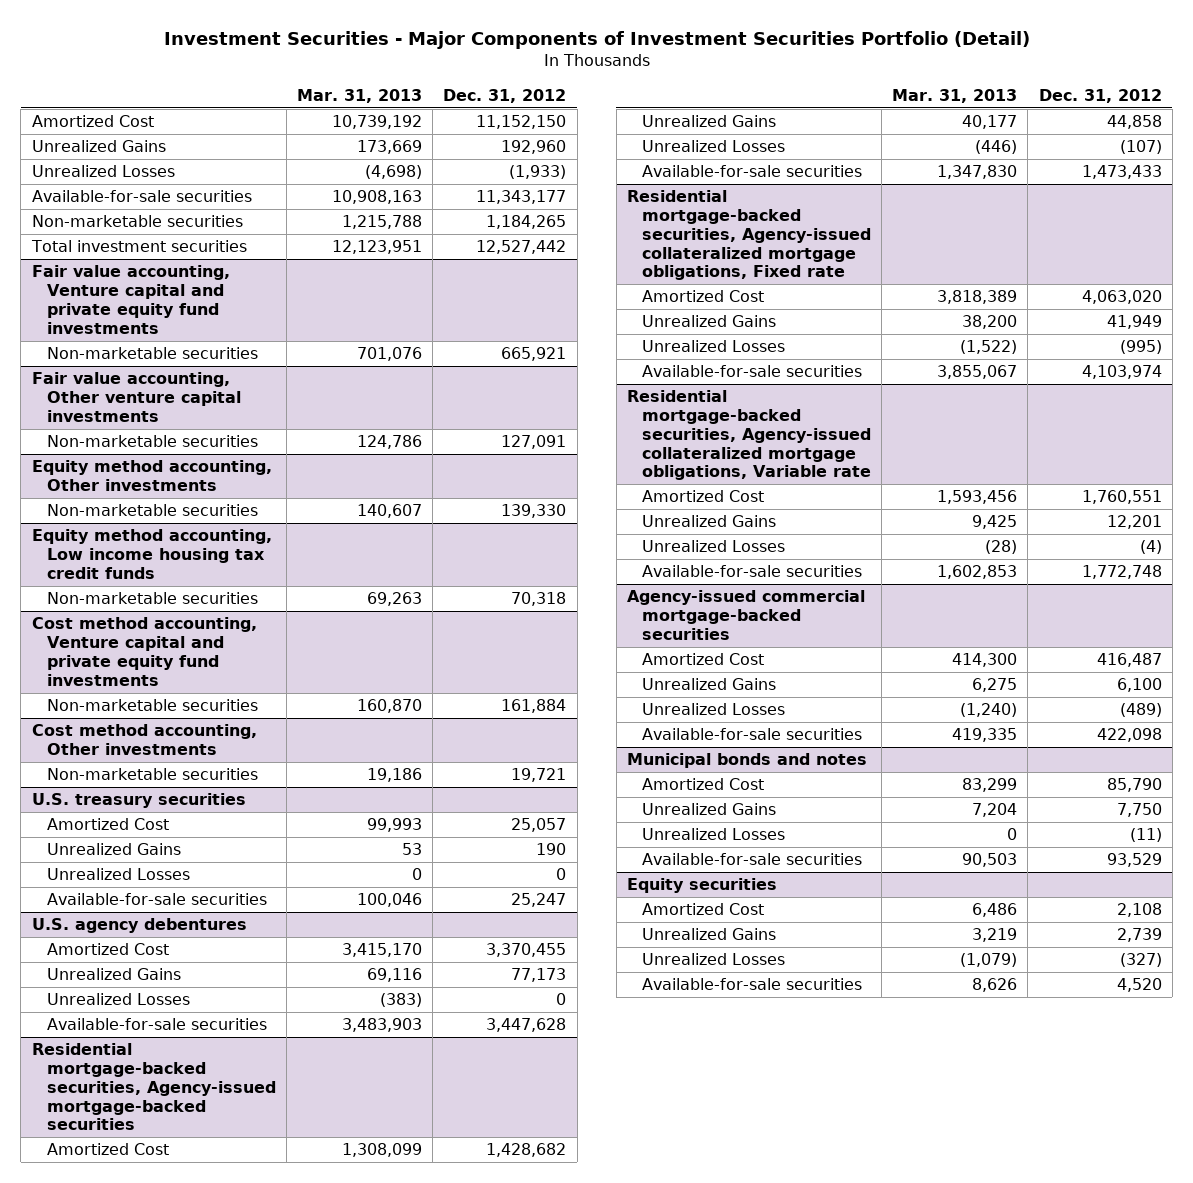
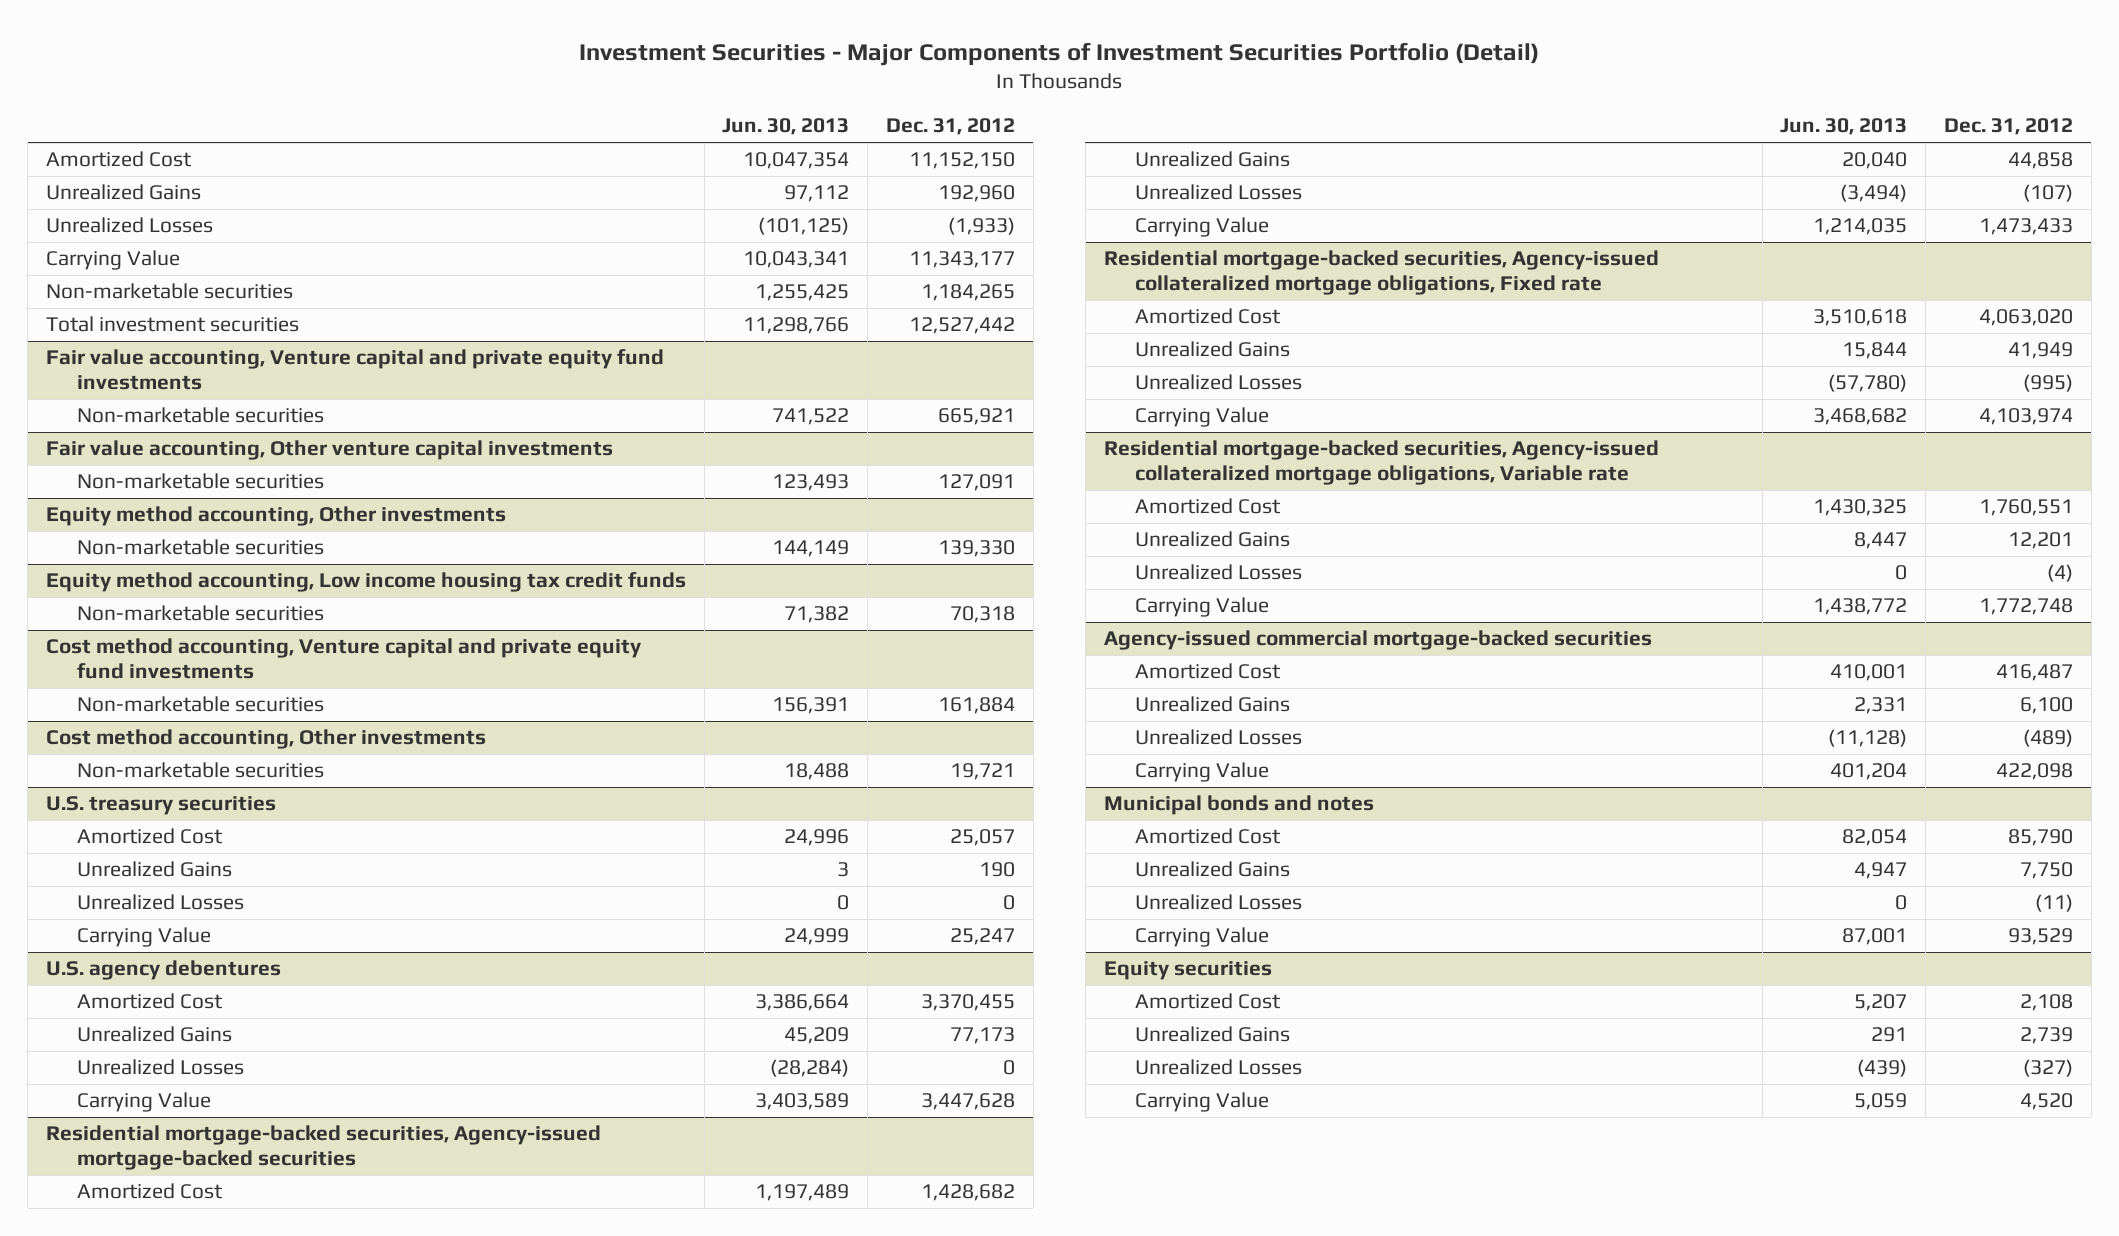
[297,88,423,103] Mar. 31, 2013 -> none
none -> [722,118,850,136] Jun. 30, 2013
[31,190,252,203] Available-for-sale securities -> [45,250,180,271] Carrying Value
[46,893,267,906] Available-for-sale securities -> [77,927,212,948] Carrying Value
[46,1018,267,1031] Available-for-sale securities -> [77,1092,212,1113] Carrying Value
[641,165,862,178] Available-for-sale securities -> [1135,217,1270,238] Carrying Value
[641,365,862,378] Available-for-sale securities -> [1135,407,1270,428] Carrying Value
[641,565,862,578] Available-for-sale securities -> [1135,597,1270,618] Carrying Value
[641,728,862,741] Available-for-sale securities -> [1135,762,1270,783] Carrying Value
[641,853,862,866] Available-for-sale securities -> [1135,927,1270,948] Carrying Value
[641,978,862,991] Available-for-sale securities -> [1135,1092,1270,1113] Carrying Value

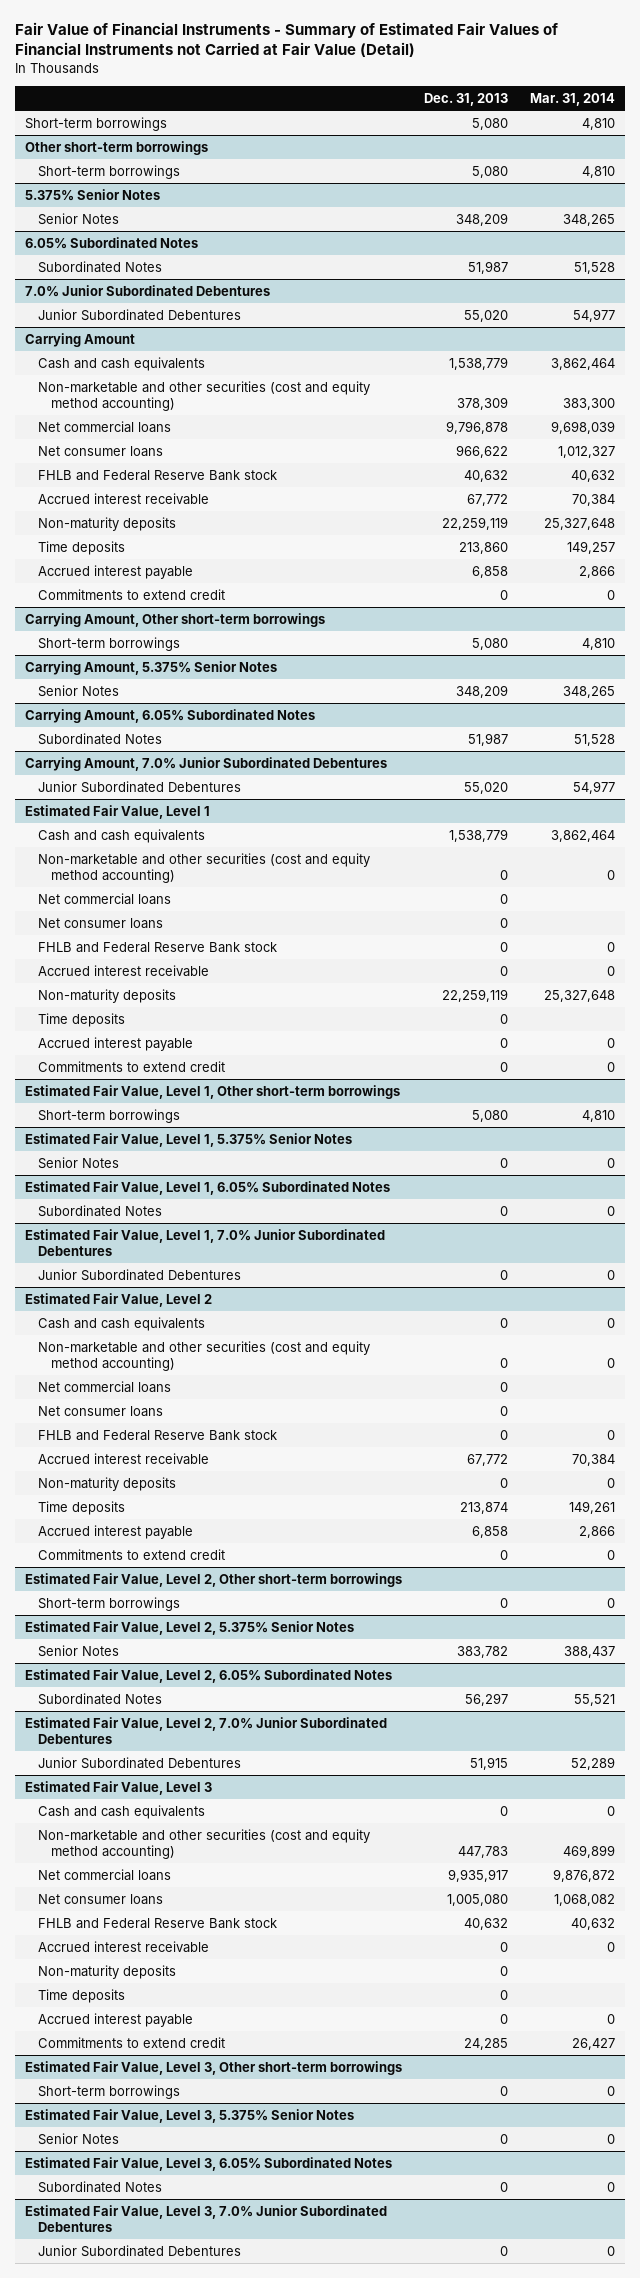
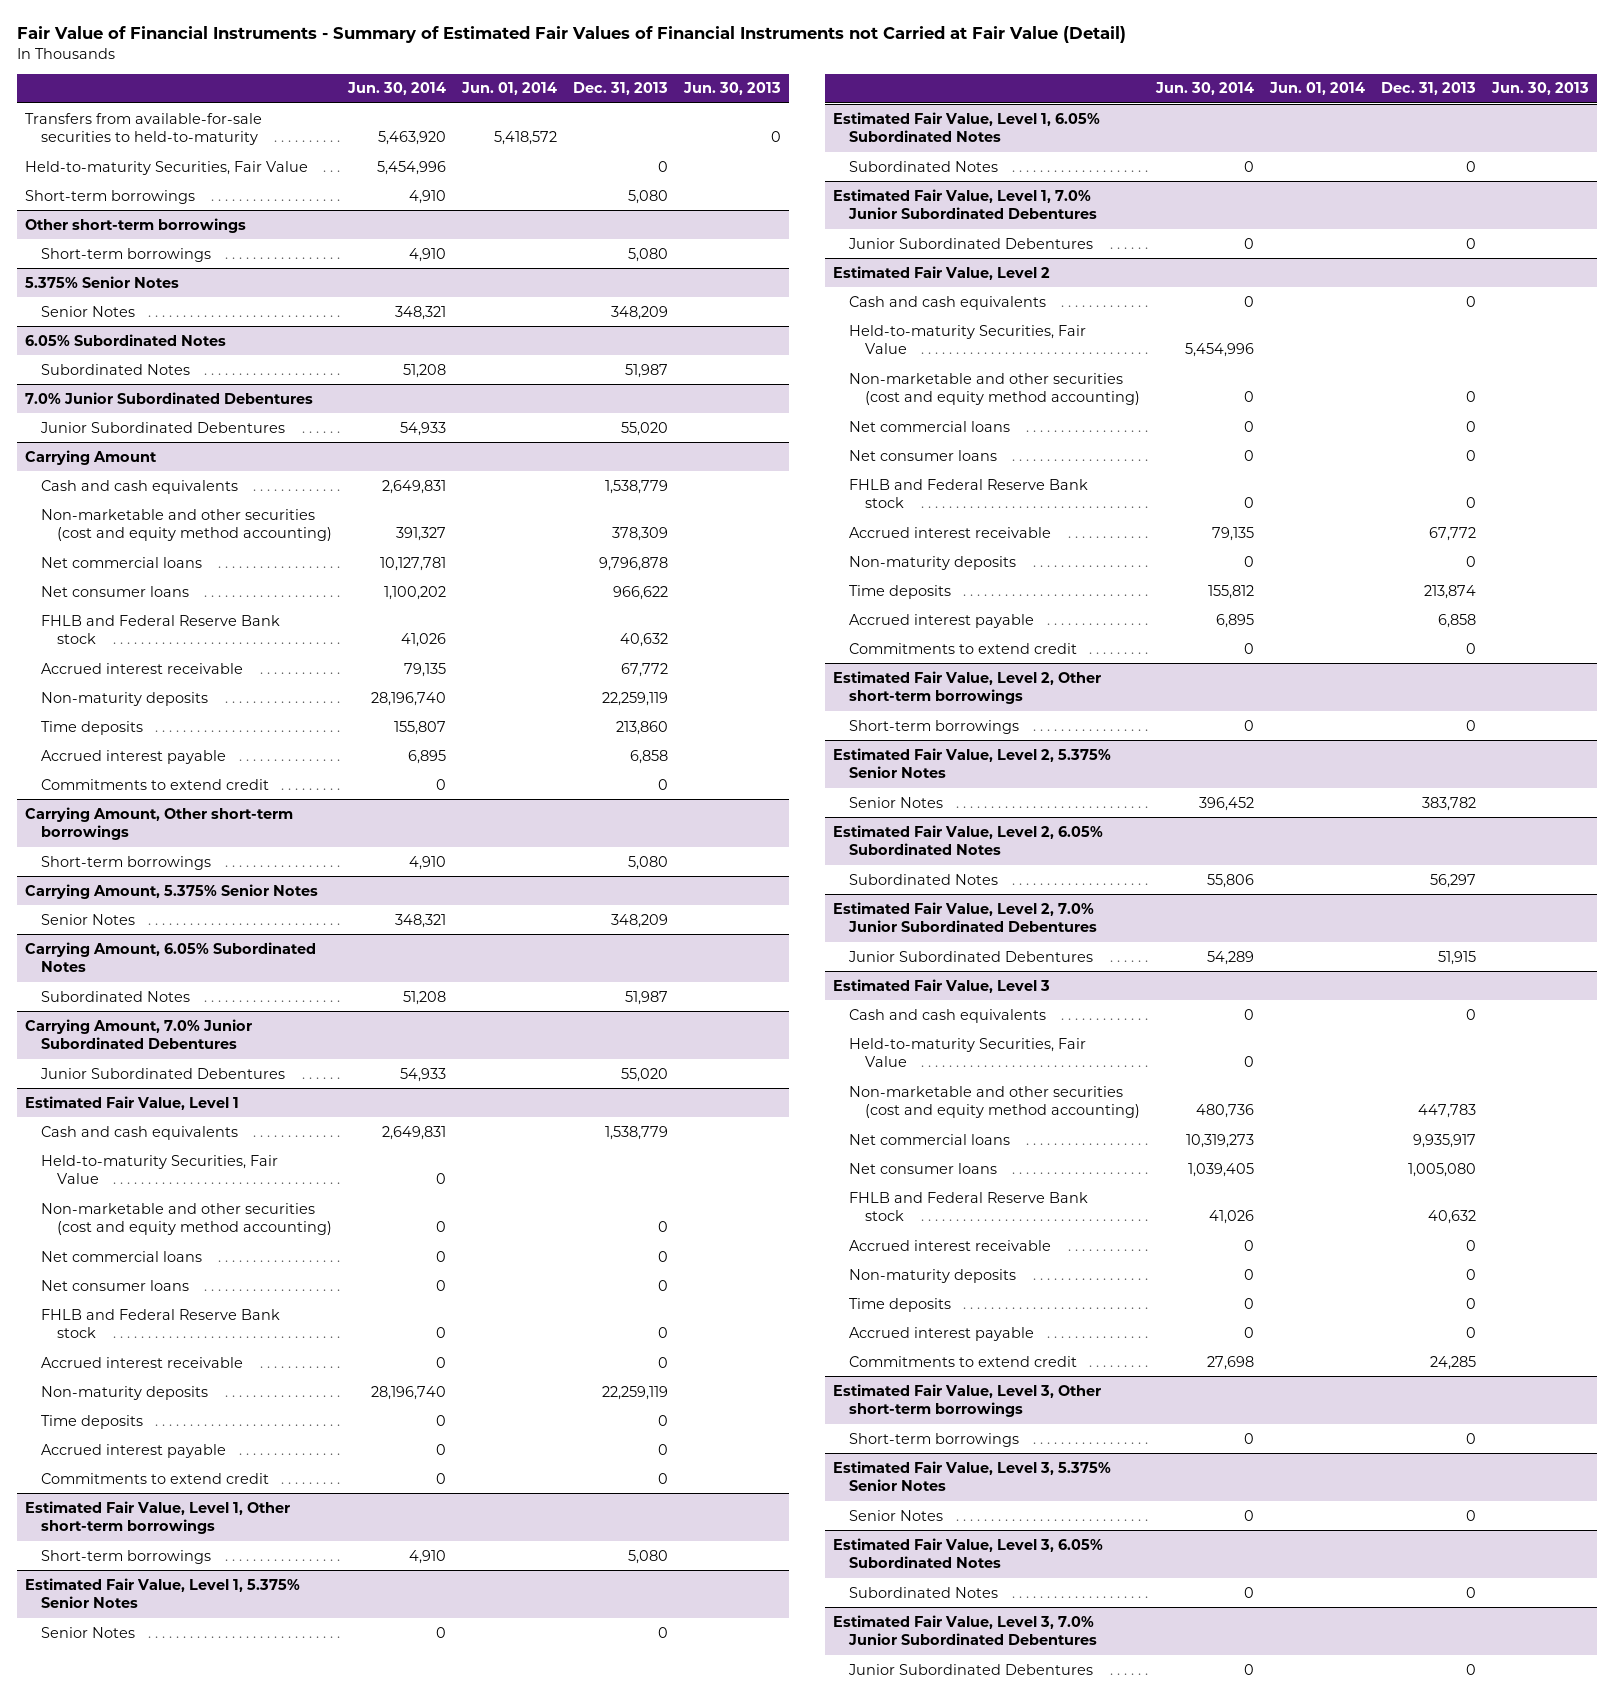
[529,92,615,106] Mar. 31, 2014 -> none
none -> [347,82,447,96] Jun. 30, 2014
none -> [461,82,558,96] Jun. 01, 2014
none -> [682,82,781,96] Jun. 30, 2013
none -> [24,112,262,146] Transfers from available-for-sale securities to held-to-maturity
none -> [24,160,308,175] Held-to-maturity Securities, Fair Value
none -> [41,1154,279,1185] Held-to-maturity Securities, Fair Value
none -> [849,324,1087,355] Held-to-maturity Securities, Fair Value
none -> [849,1037,1087,1068] Held-to-maturity Securities, Fair Value

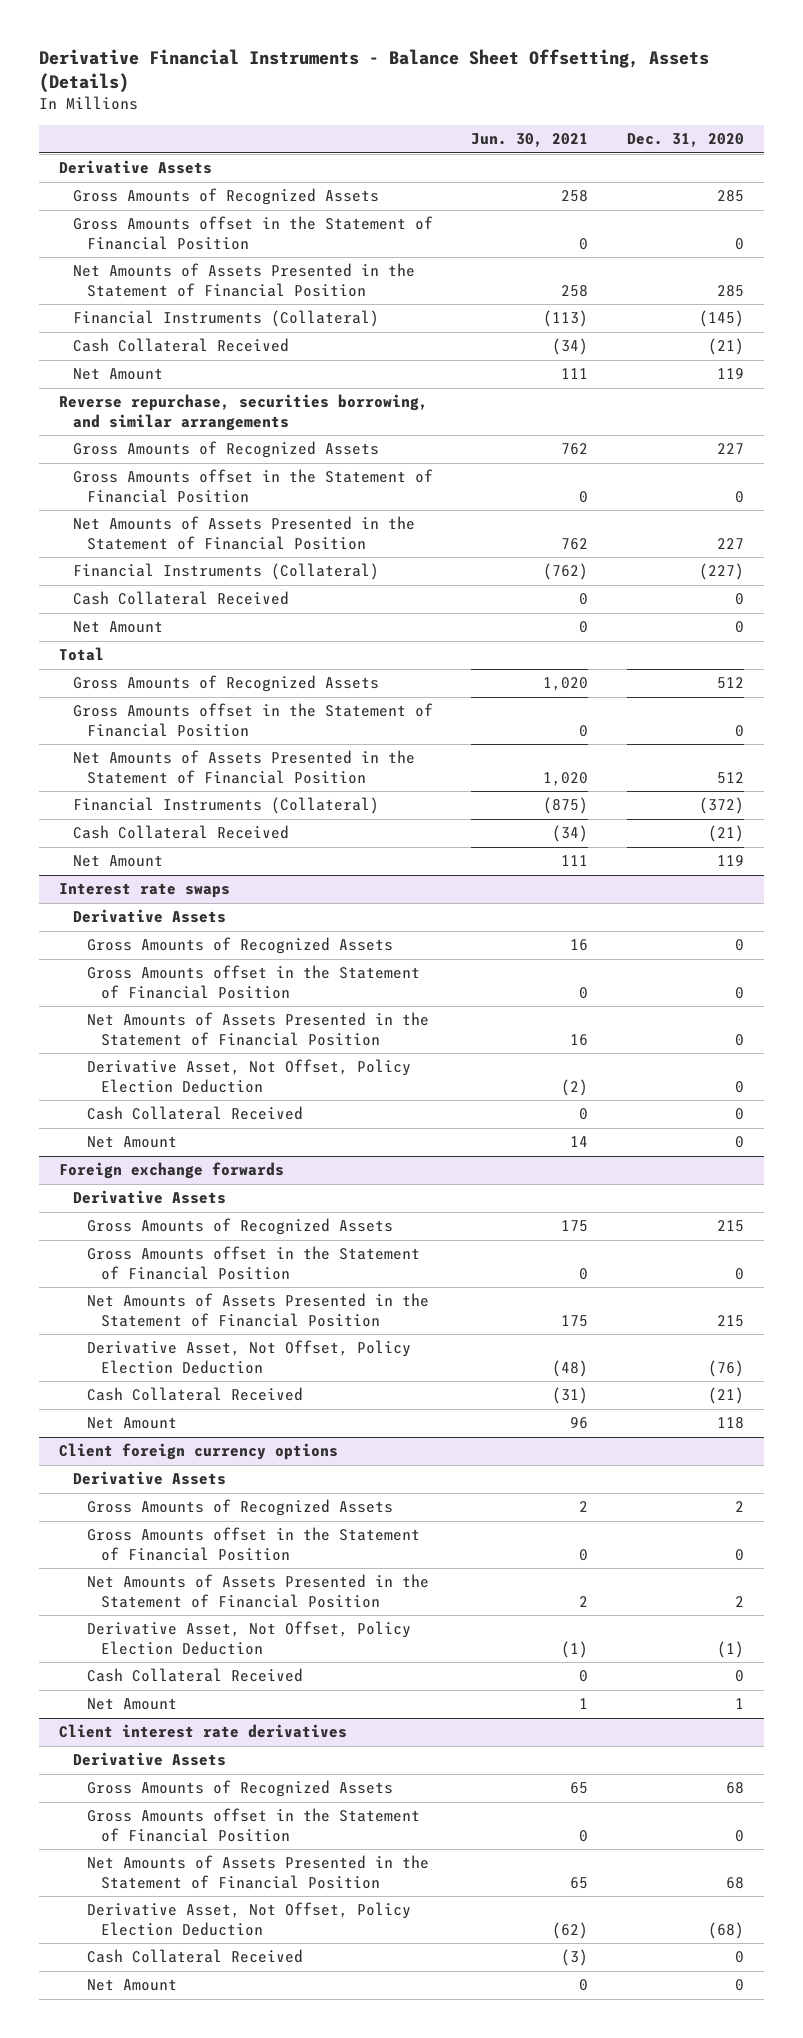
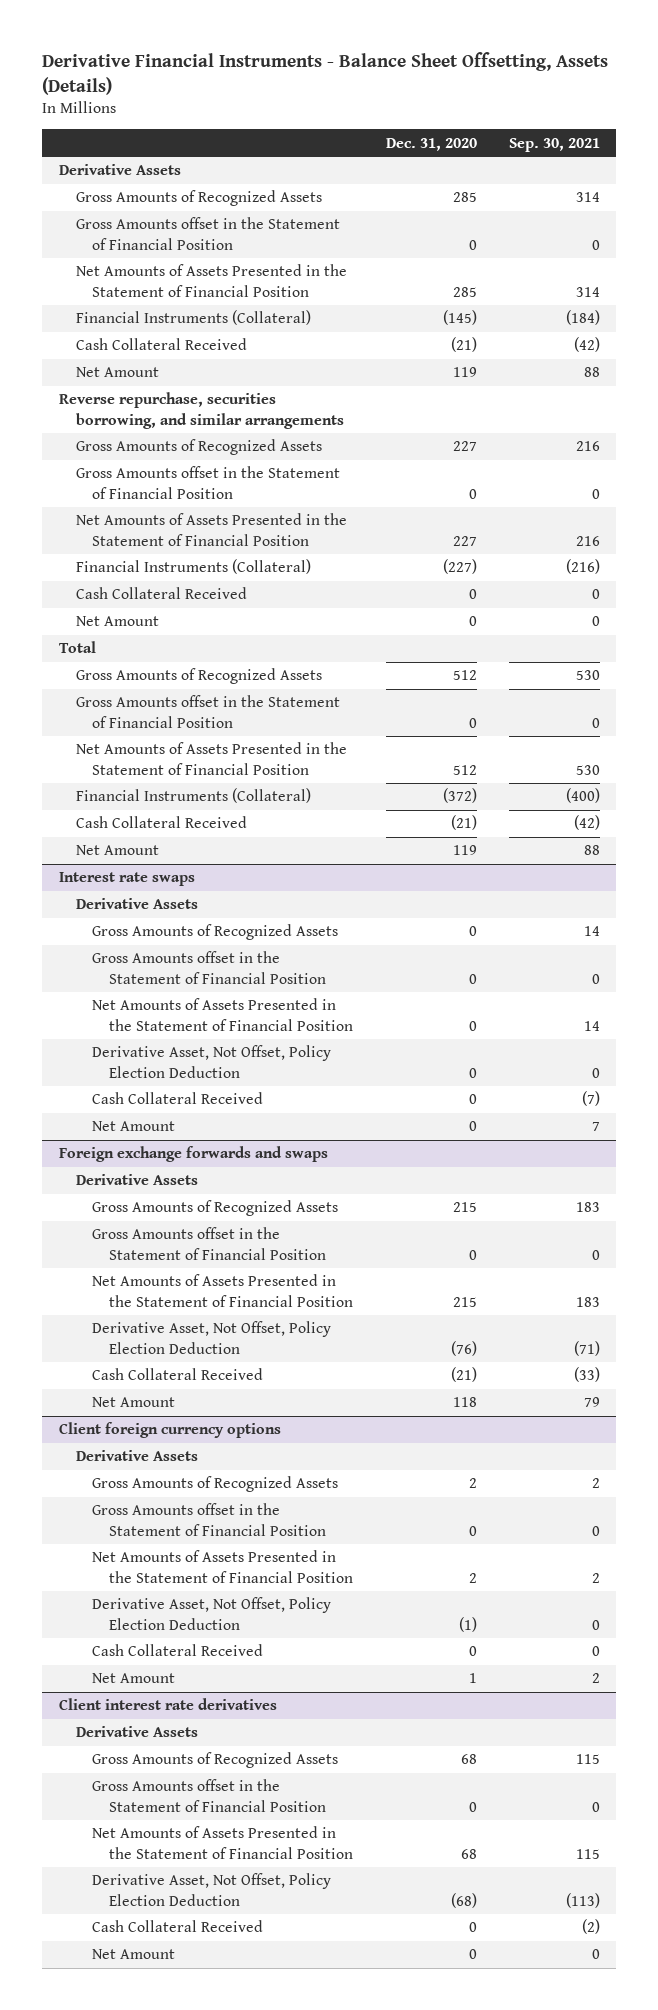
[471,133,589,148] Jun. 30, 2021 -> none
none -> [508,137,600,152] Sep. 30, 2021
[58,1162,284,1180] Foreign exchange forwards -> [58,1146,328,1163] Foreign exchange forwards and swaps

